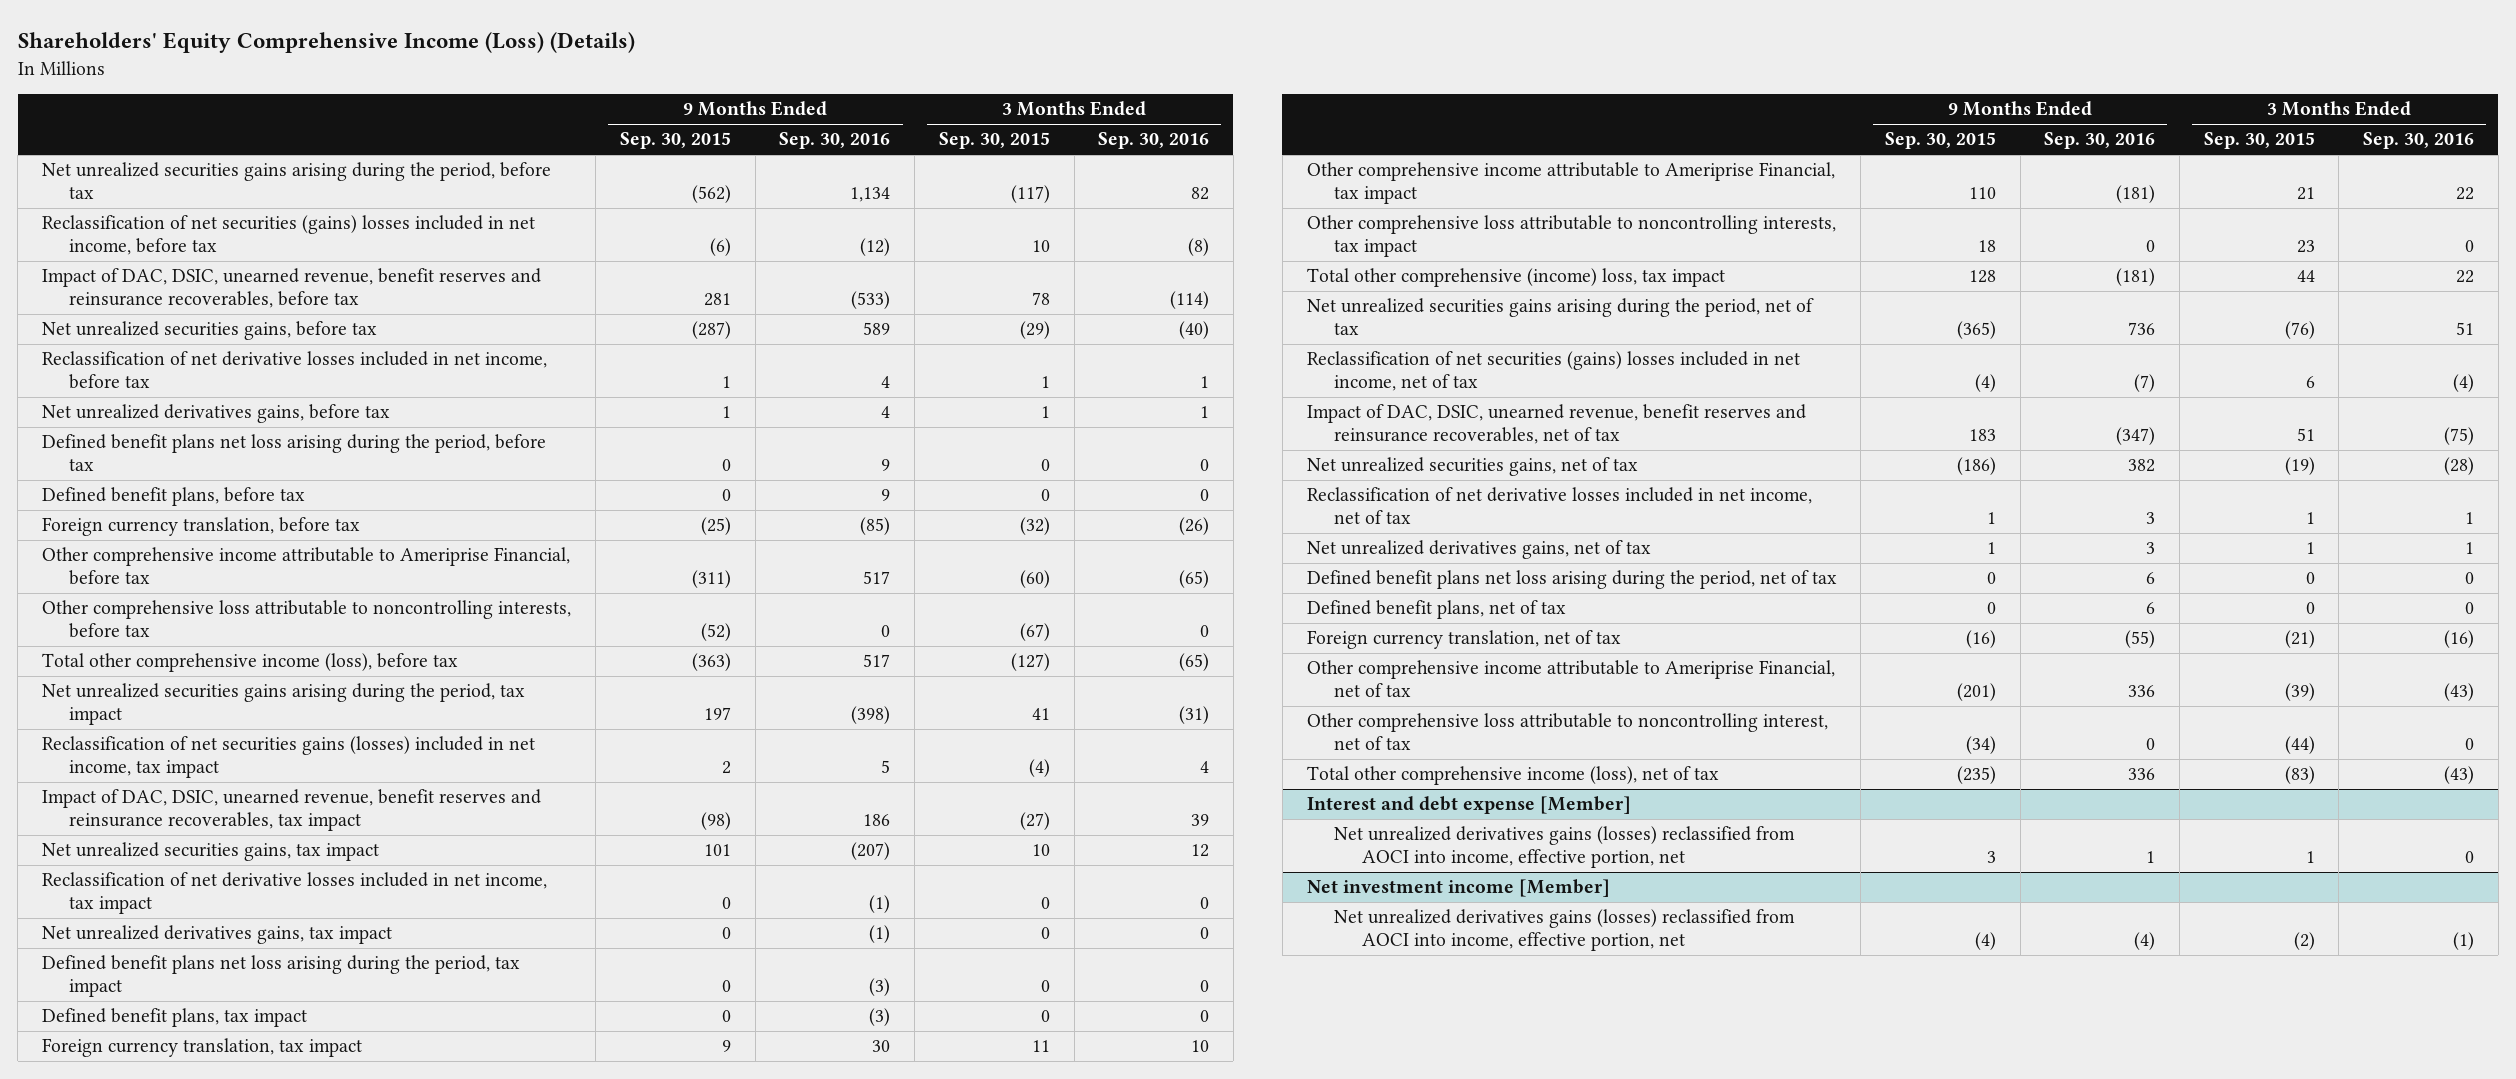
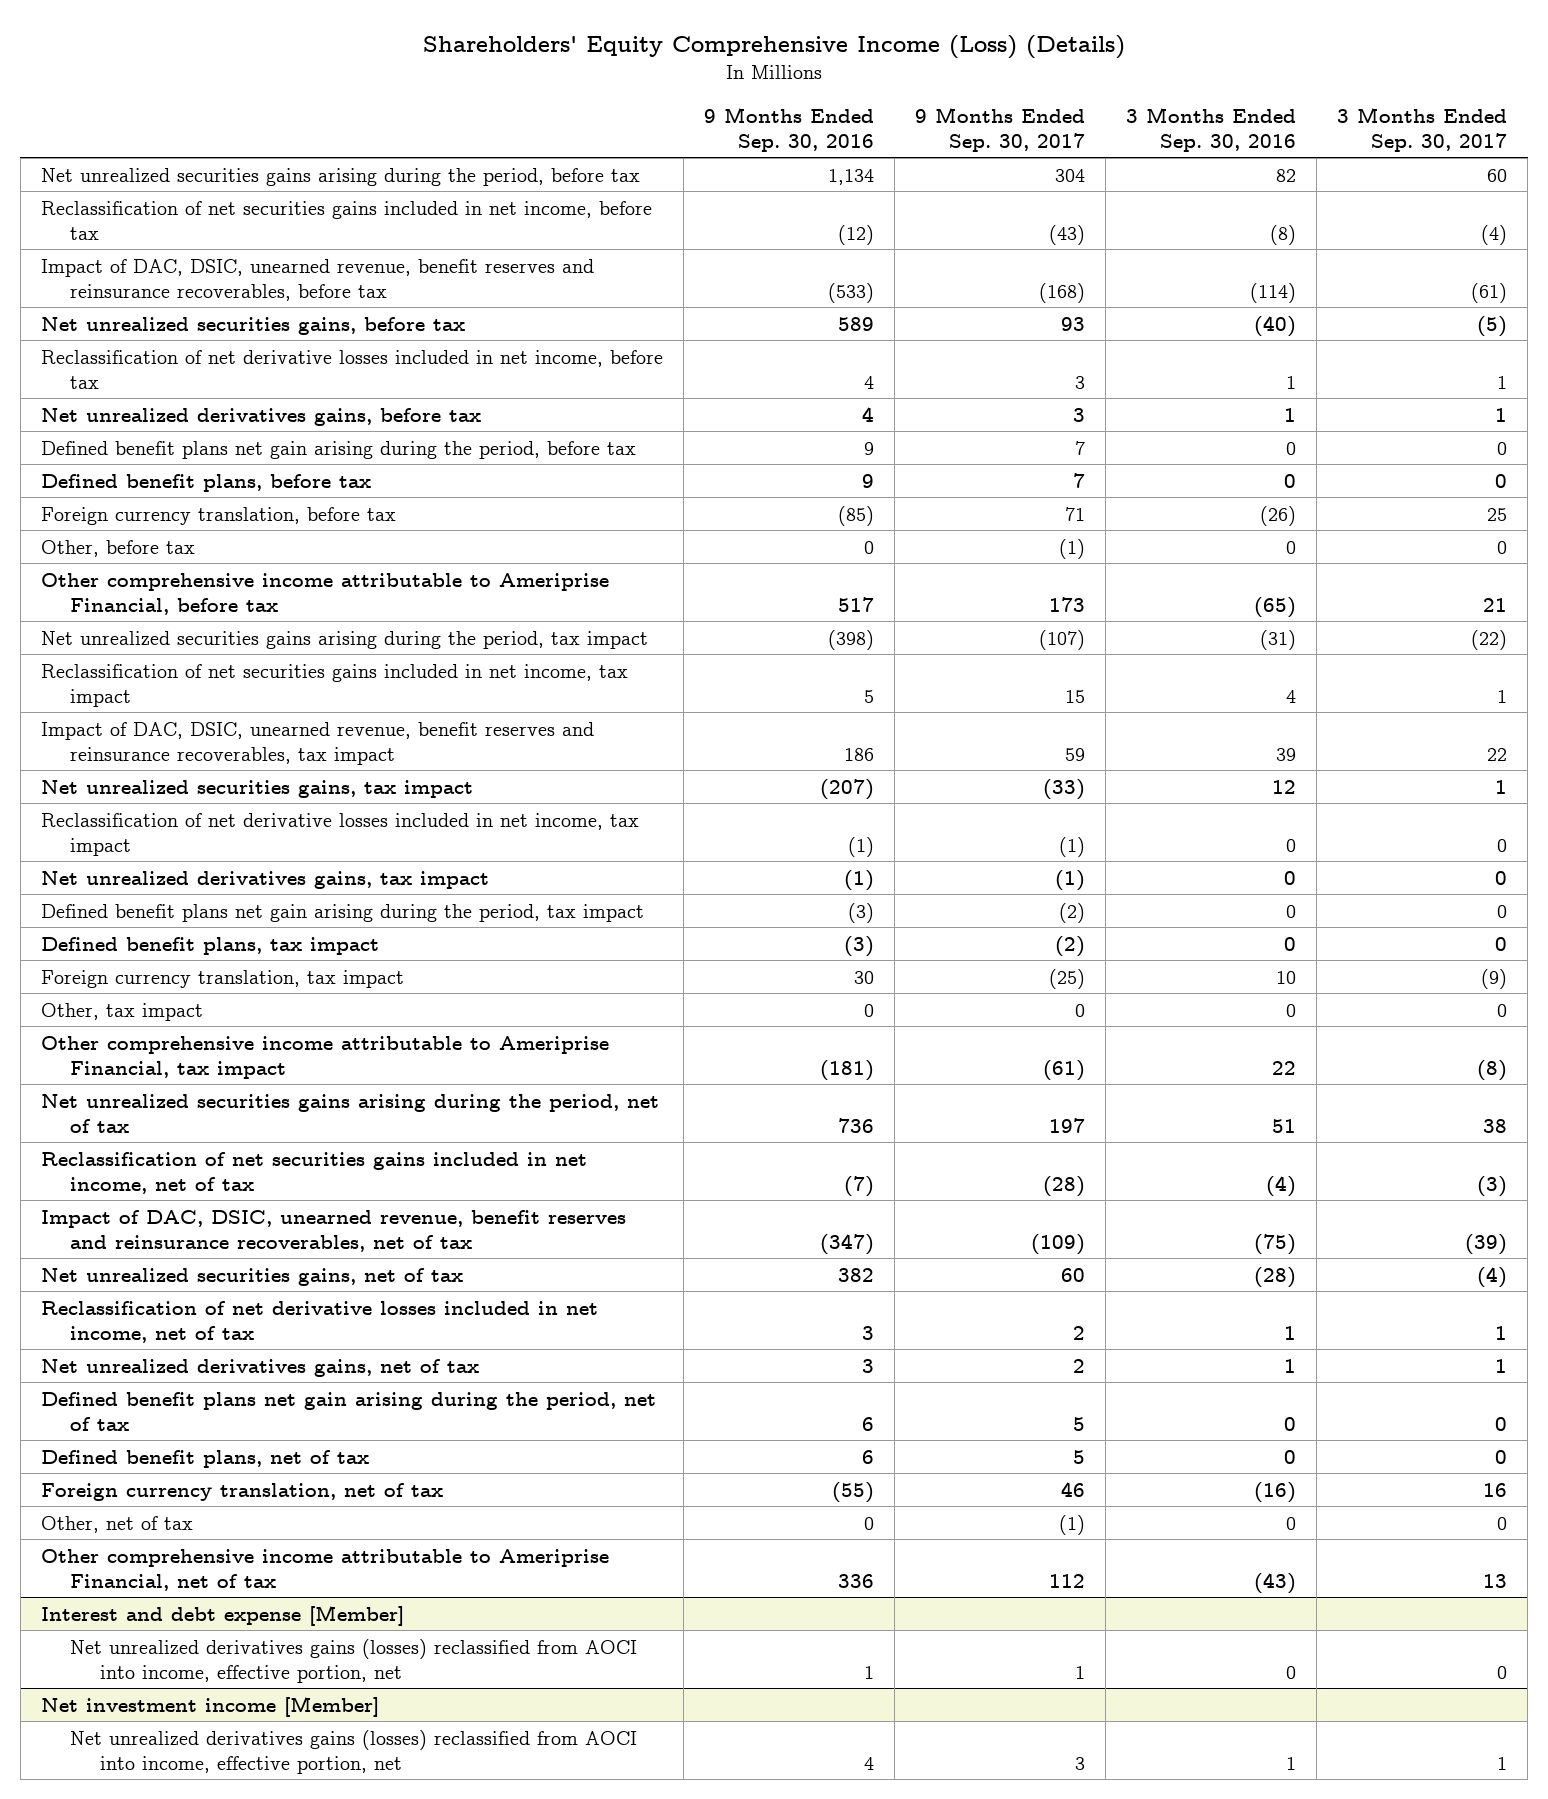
[620,132,732,150] Sep. 30, 2015 -> none
[938,132,1050,150] Sep. 30, 2015 -> none
none -> [915,106,1086,152] 9 Months Ended Sep. 30, 2017
none -> [1337,106,1508,152] 3 Months Ended Sep. 30, 2017
[41,215,535,255] Reclassification of net securities (gains) losses included in net income, before tax -> [40,200,652,240] Reclassification of net securities gains included in net income, before tax
[41,434,546,471] Defined benefit plans net loss arising during the period, before tax -> [40,440,636,459] Defined benefit plans net gain arising during the period, before tax
none -> [40,539,195,557] Other, before tax
[41,600,571,638] Other comprehensive loss attributable to noncontrolling interests, before tax -> none
[41,653,458,673] Total other comprehensive income (loss), before tax -> none
[41,736,535,778] Reclassification of net securities gains (losses) included in net income, tax impact -> [40,663,628,707] Reclassification of net securities gains included in net income, tax impact
[41,955,520,997] Defined benefit plans net loss arising during the period, tax impact -> [40,903,644,922] Defined benefit plans net gain arising during the period, tax impact
none -> [40,1002,203,1021] Other, tax impact
[1306,215,1836,257] Other comprehensive loss attributable to noncontrolling interests, tax impact -> none
[1306,268,1725,288] Total other comprehensive (income) loss, tax impact -> none
[1306,351,1800,391] Reclassification of net securities (gains) losses included in net income, net of tax -> [40,1151,587,1194] Reclassification of net securities gains included in net income, net of tax
[1306,570,1837,590] Defined benefit plans net loss arising during the period, net of tax -> [40,1391,656,1431] Defined benefit plans net gain arising during the period, net of tax
none -> [40,1515,193,1533] Other, net of tax
[1306,713,1828,750] Other comprehensive loss attributable to noncontrolling interest, net of tax -> none
[1306,766,1719,786] Total other comprehensive income (loss), net of tax -> none
[2134,931,2156,950] (4) -> [864,1756,875,1770] 4
[2453,931,2475,950] (1) -> [1286,1756,1297,1770] 1

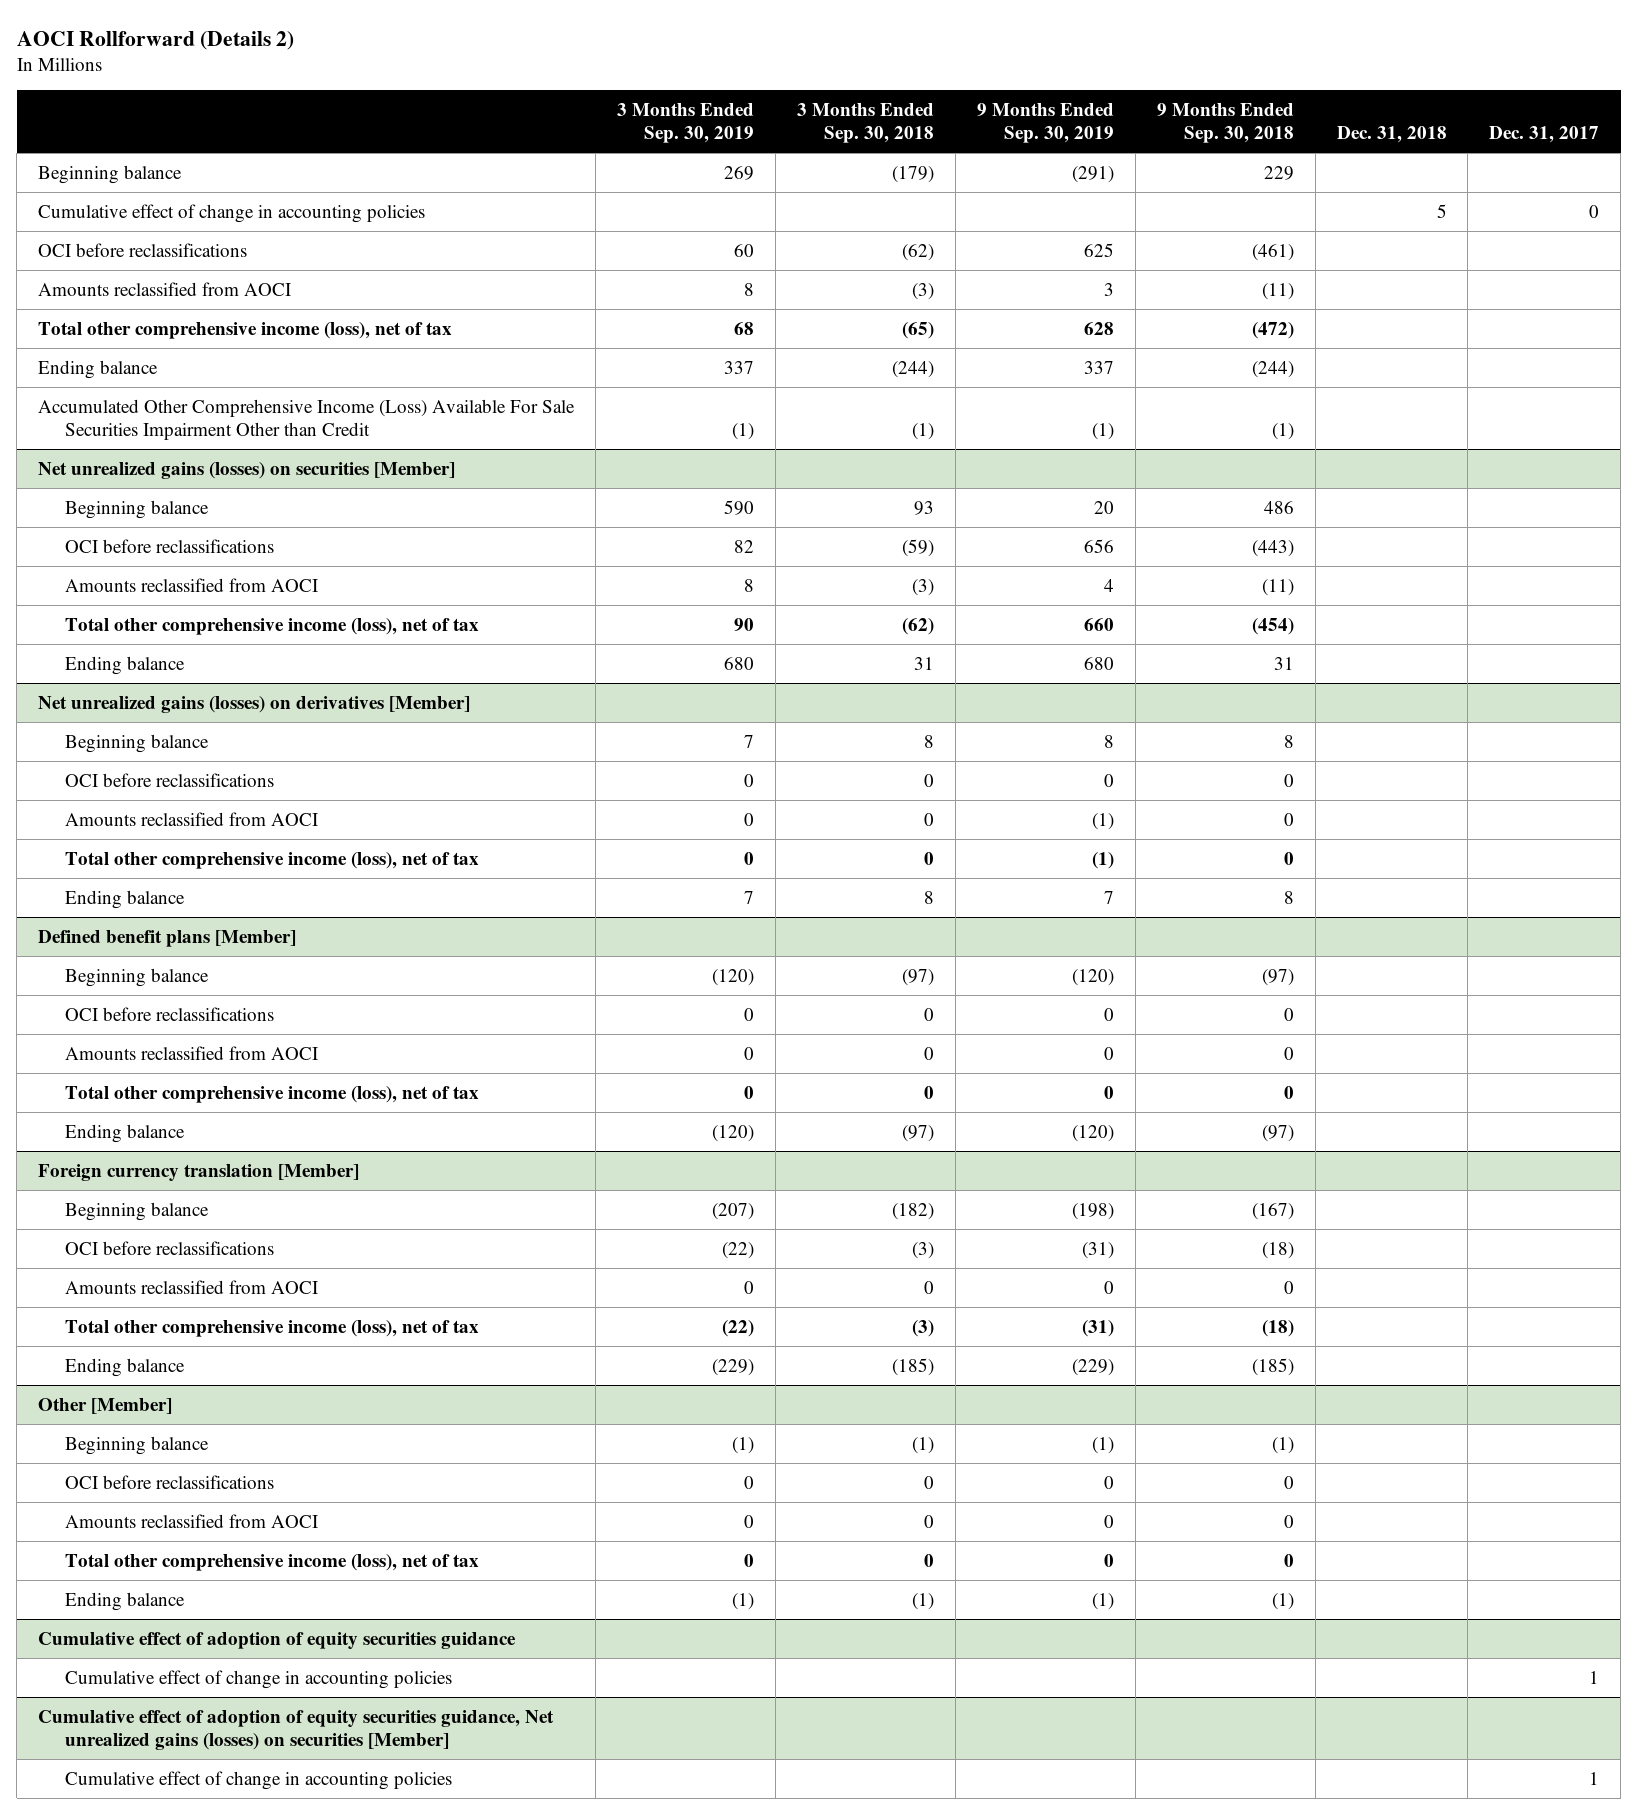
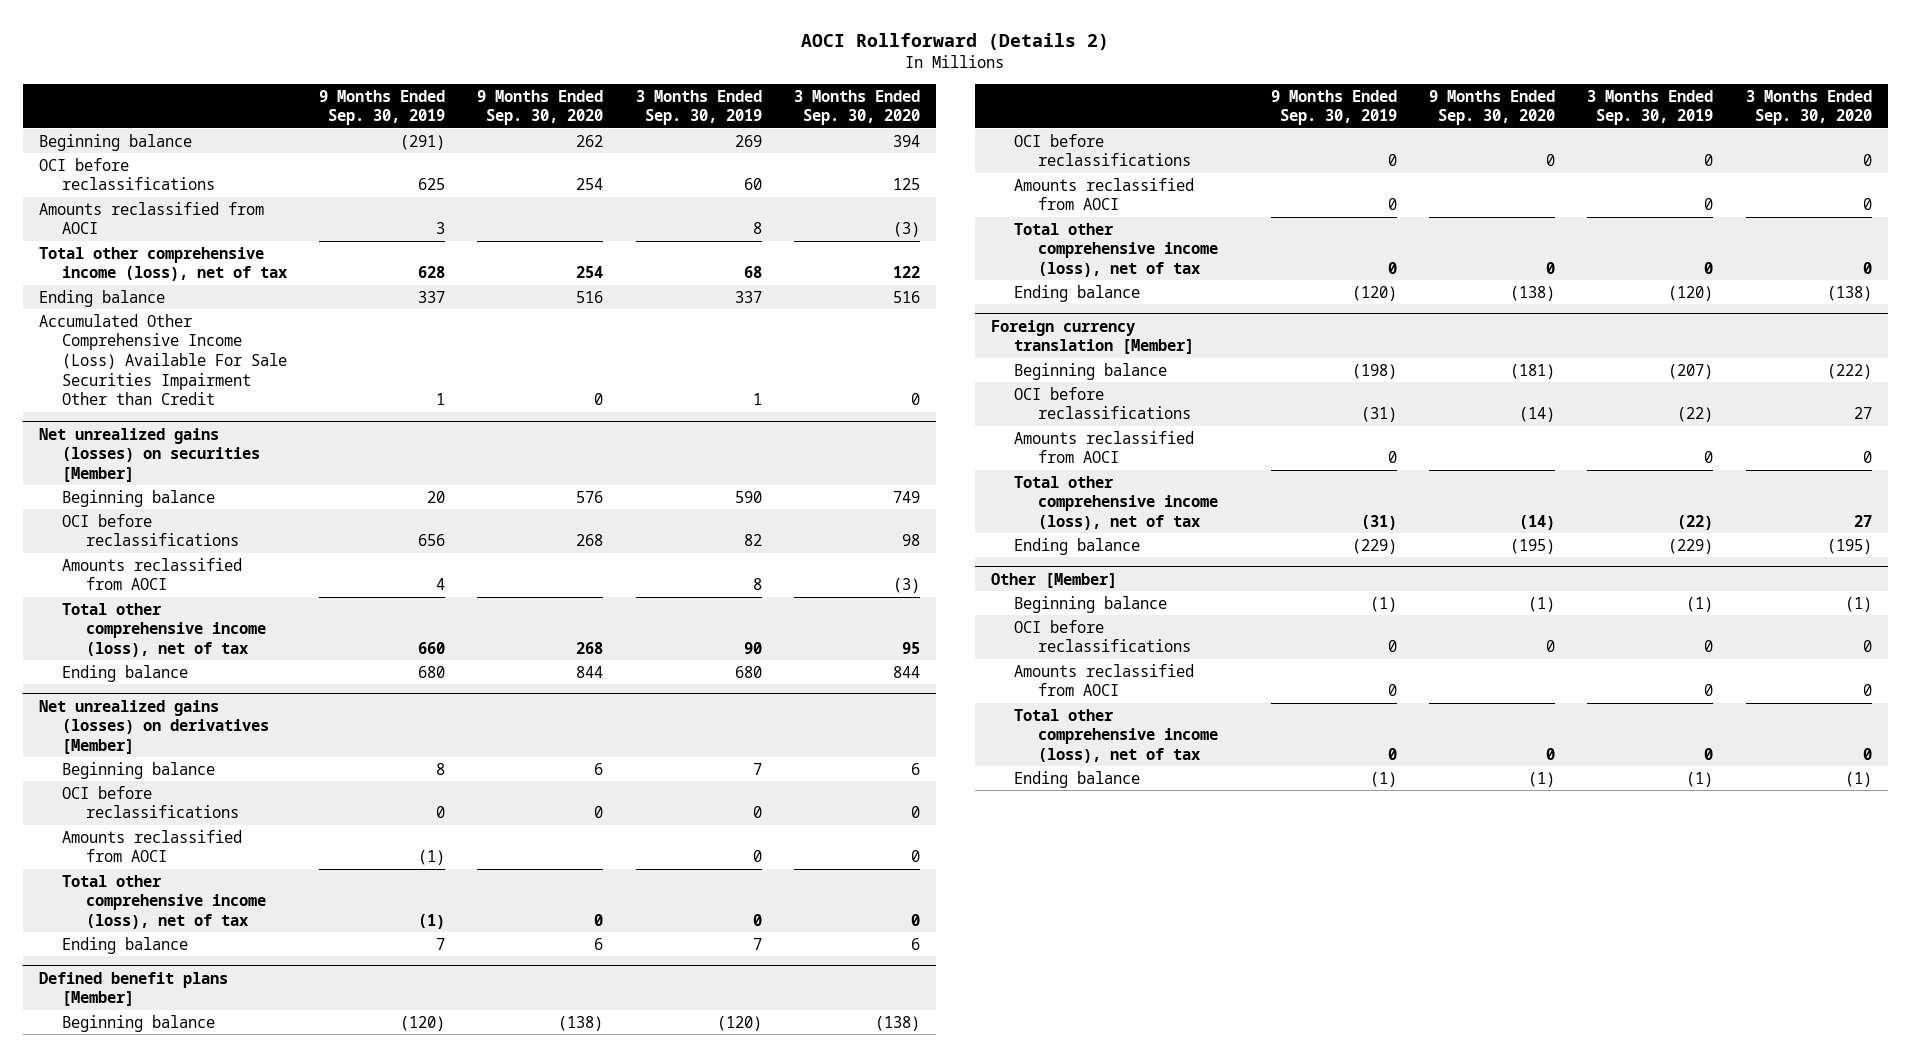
[796,102,934,144] 3 Months Ended Sep. 30, 2018 -> none
[1156,102,1294,144] 9 Months Ended Sep. 30, 2018 -> none
[1336,126,1447,144] Dec. 31, 2018 -> none
[1489,126,1600,144] Dec. 31, 2017 -> none
none -> [477,89,604,126] 9 Months Ended Sep. 30, 2020
none -> [793,89,920,126] 3 Months Ended Sep. 30, 2020
[38,203,426,223] Cumulative effect of change in accounting policies -> none
[732,423,755,441] (1) -> [752,393,762,406] 1
[1091,423,1114,441] (1) -> [436,393,446,406] 1
[38,1631,517,1649] Cumulative effect of adoption of equity securities guidance -> none
[64,1669,452,1689] Cumulative effect of change in accounting policies -> none
[38,1709,555,1751] Cumulative effect of adoption of equity securities guidance, Net unrealized gains (losses) on securities [Member] -> none
[64,1770,452,1790] Cumulative effect of change in accounting policies -> none

